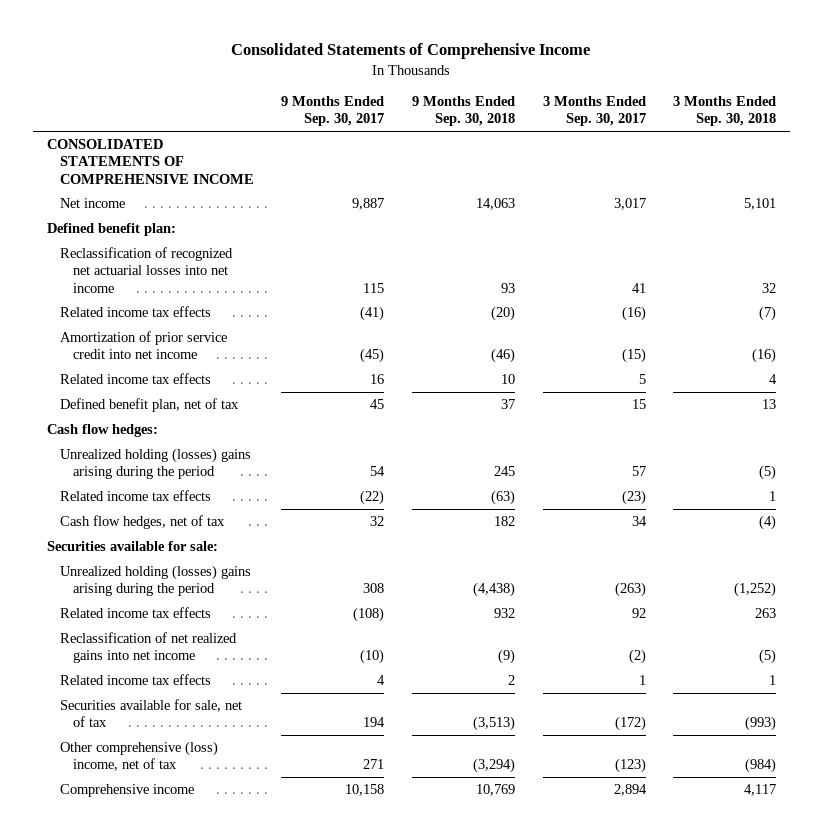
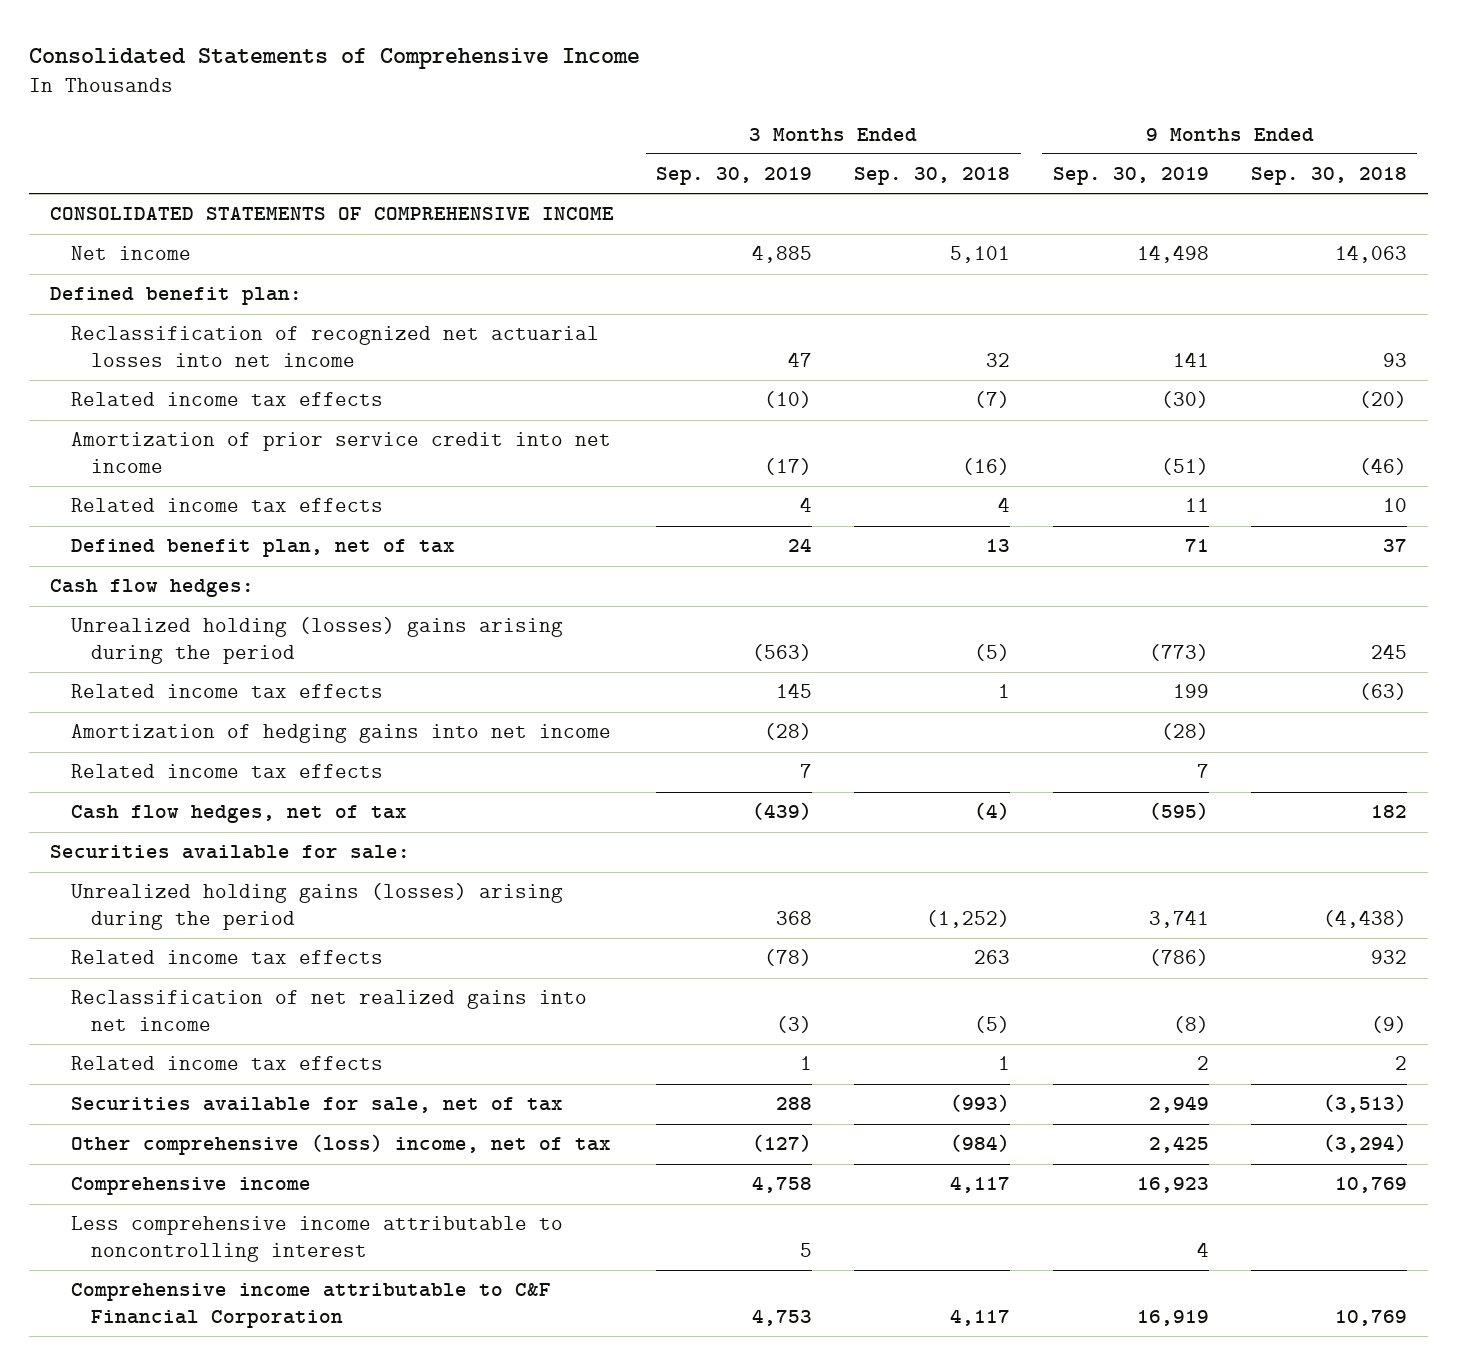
[281,96,385,127] 9 Months Ended Sep. 30, 2017 -> none
[542,96,646,127] 3 Months Ended Sep. 30, 2017 -> none
none -> [656,167,813,186] Sep. 30, 2019
none -> [1052,167,1209,186] Sep. 30, 2019
none -> [70,724,611,744] Amortization of hedging gains into net income
none -> [70,764,383,779] Related income tax effects
[59,565,251,597] Unrealized holding (losses) gains arising during the period -> [70,883,563,930] Unrealized holding gains (losses) arising during the period
none -> [70,1216,563,1262] Less comprehensive income attributable to noncontrolling interest
none -> [70,1283,551,1328] Comprehensive income attributable to C&F Financial Corporation

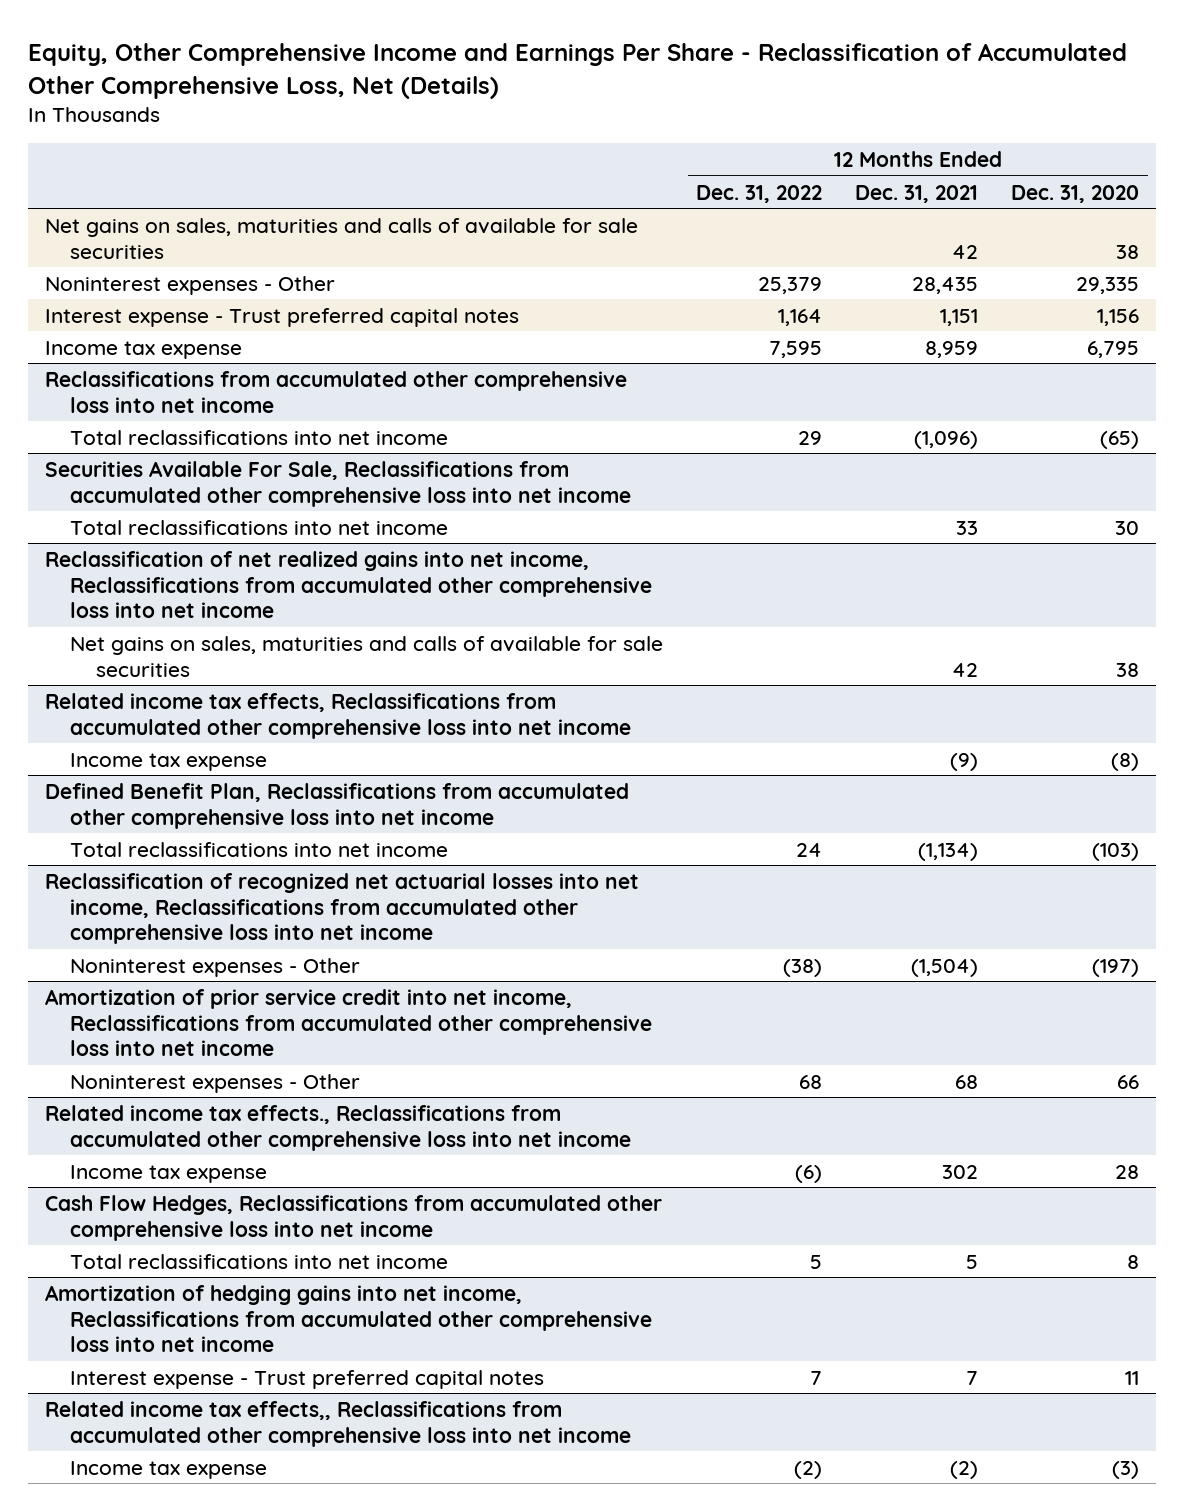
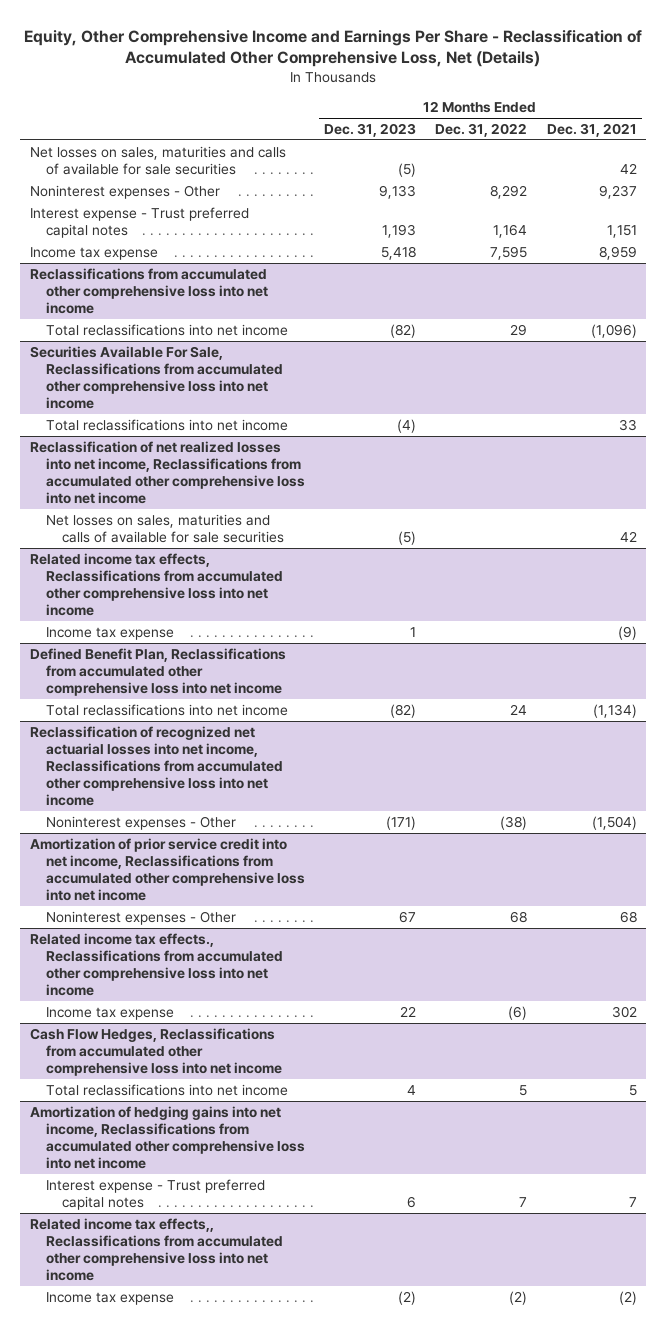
[1011,184,1140,203] Dec. 31, 2020 -> none
none -> [323,122,416,137] Dec. 31, 2023
[44,217,638,259] Net gains on sales, maturities and calls of available for sale securities -> [29,145,286,175] Net losses on sales, maturities and calls of available for sale securities
[758,276,823,294] 25,379 -> [490,184,528,199] 8,292
[912,276,979,294] 28,435 -> [598,184,637,199] 9,237
[44,550,653,619] Reclassification of net realized gains into net income, Reclassifications from accumulated other comprehensive loss into net income -> [29,440,305,505] Reclassification of net realized losses into net income, Reclassifications from accumulated other comprehensive loss into net income
[70,635,664,677] Net gains on sales, maturities and calls of available for sale securities -> [45,513,284,543] Net losses on sales, maturities and calls of available for sale securities

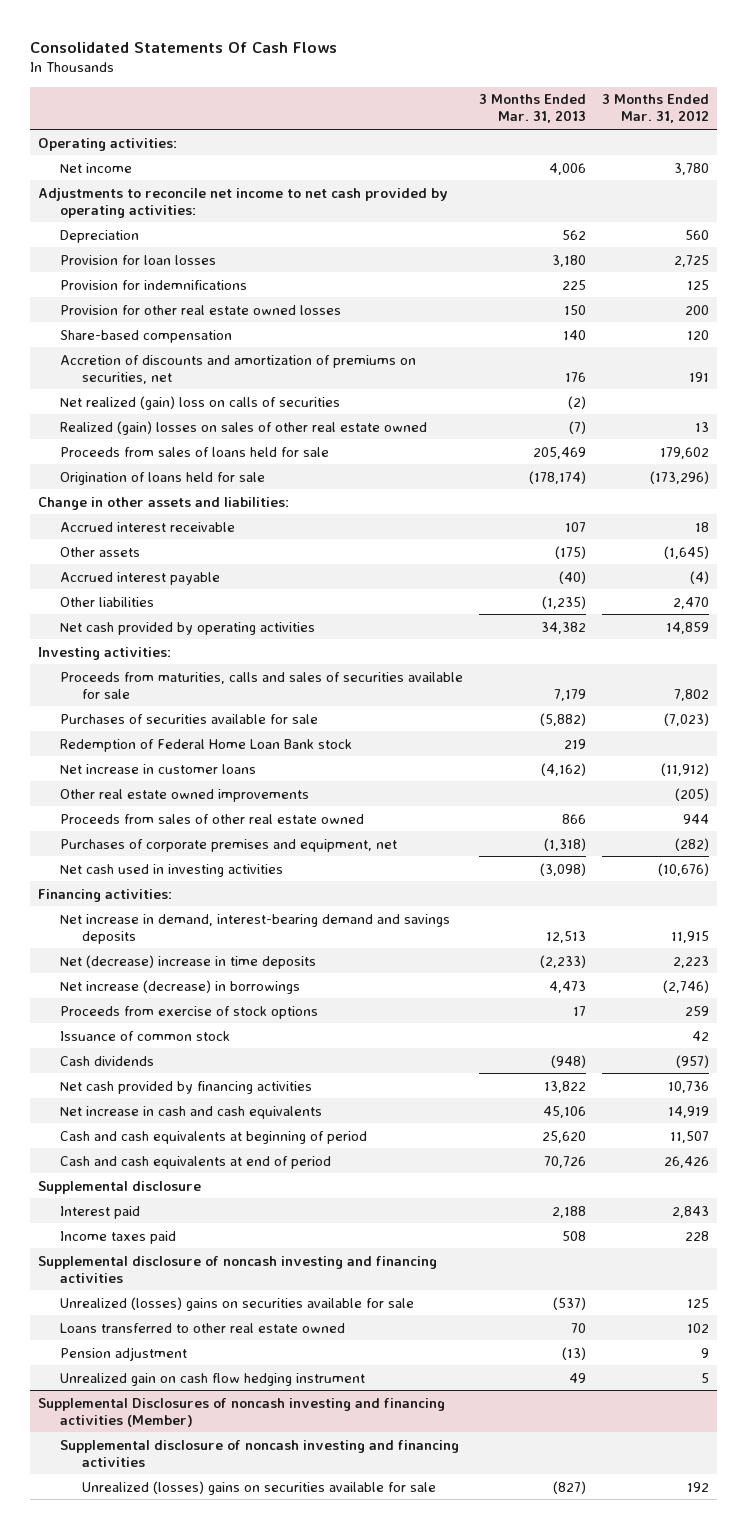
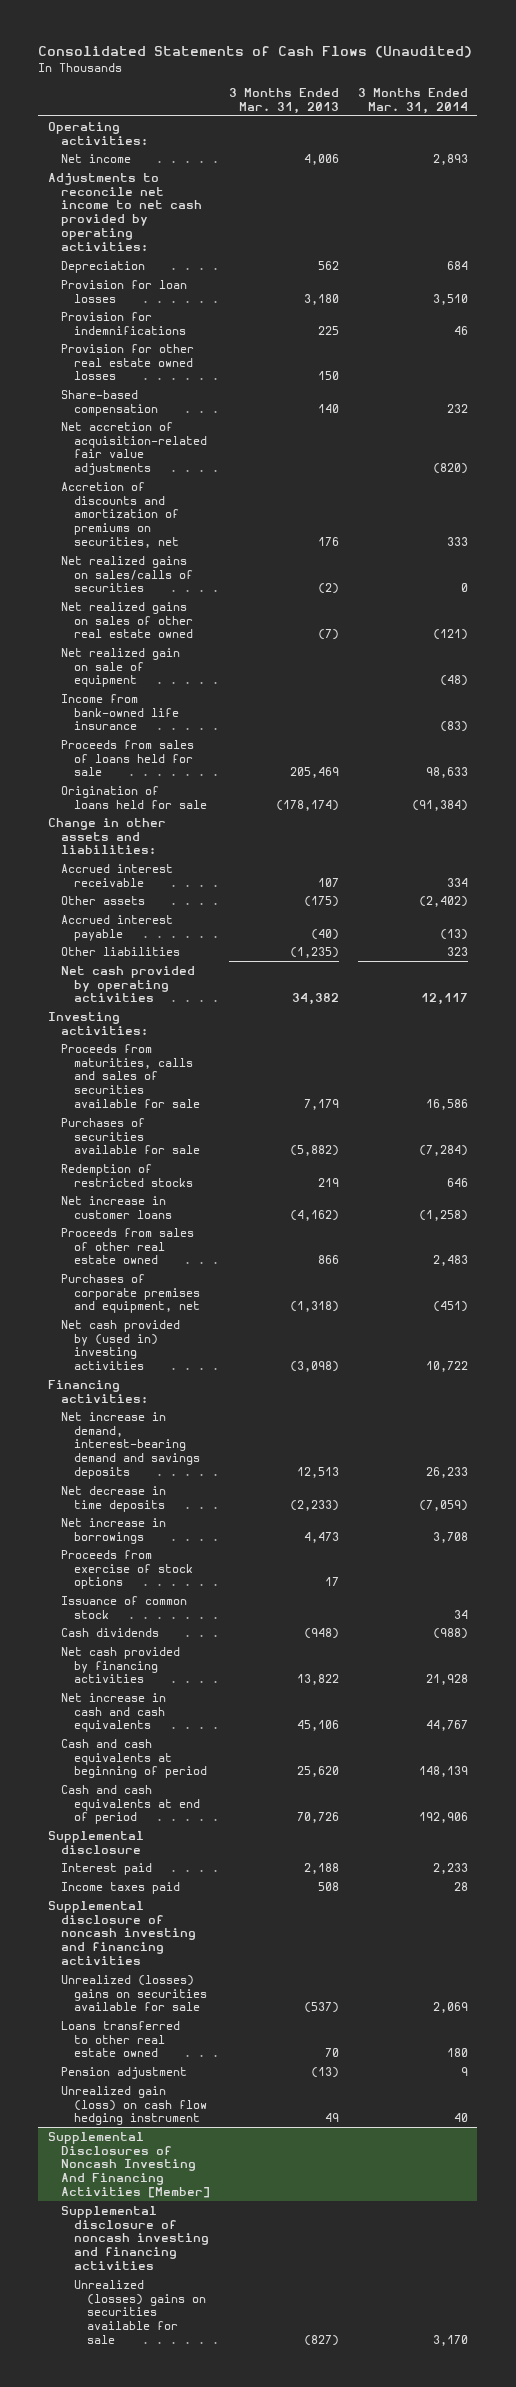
[30,41,338,53] Consolidated Statements Of Cash Flows -> [38,46,473,59] Consolidated Statements of Cash Flows (Unaudited)
[601,94,709,124] 3 Months Ended Mar. 31, 2012 -> none
none -> [357,87,468,114] 3 Months Ended Mar. 31, 2014
none -> [60,421,207,476] Net accretion of acquisition-related fair value adjustments
[60,395,341,410] Net realized (gain) loss on calls of securities -> [60,555,193,593] Net realized gains on sales/calls of securities
[60,420,428,435] Realized (gain) losses on sales of other real estate owned -> [60,601,193,639] Net realized gains on sales of other real estate owned
none -> [60,647,180,688] Net realized gain on sale of equipment
none -> [60,693,179,731] Income from bank-owned life insurance
[60,738,353,752] Redemption of Federal Home Loan Bank stock -> [60,1163,193,1187] Redemption of restricted stocks
[60,788,310,802] Other real estate owned improvements -> none
[60,863,284,877] Net cash used in investing activities -> [60,1319,180,1371] Net cash provided by (used in) investing activities
[60,954,317,969] Net (decrease) increase in time deposits -> [60,1485,166,1512] Net decrease in time deposits
[60,979,301,994] Net increase (decrease) in borrowings -> [60,1517,166,1544] Net increase in borrowings
[60,1372,366,1386] Unrealized gain on cash flow hedging instrument -> [60,2085,207,2126] Unrealized gain (loss) on cash flow hedging instrument
[38,1397,446,1427] Supplemental Disclosures of noncash investing and financing activities (Member) -> [47,2131,210,2198] Supplemental Disclosures of Noncash Investing And Financing Activities [Member]

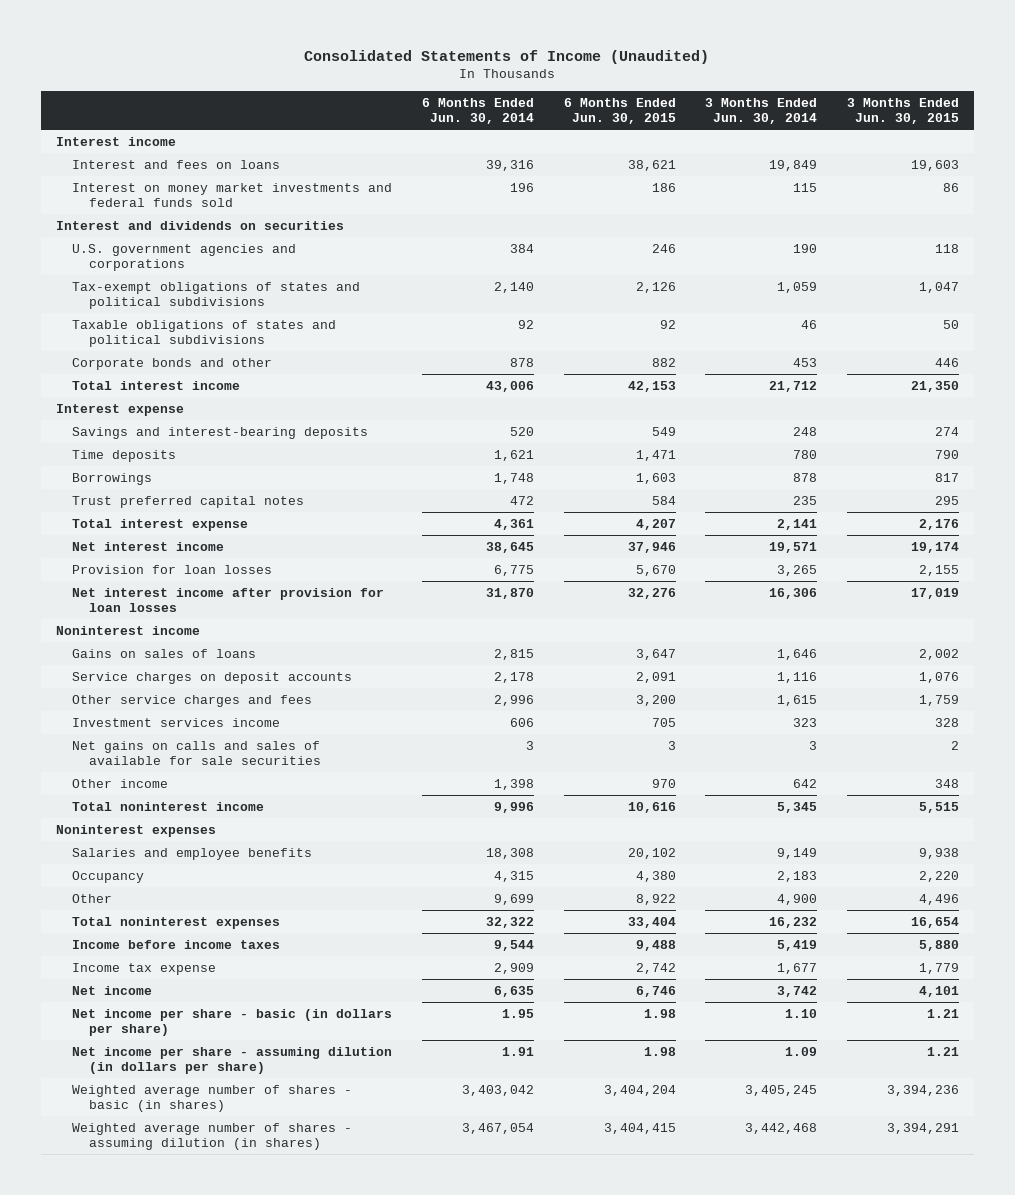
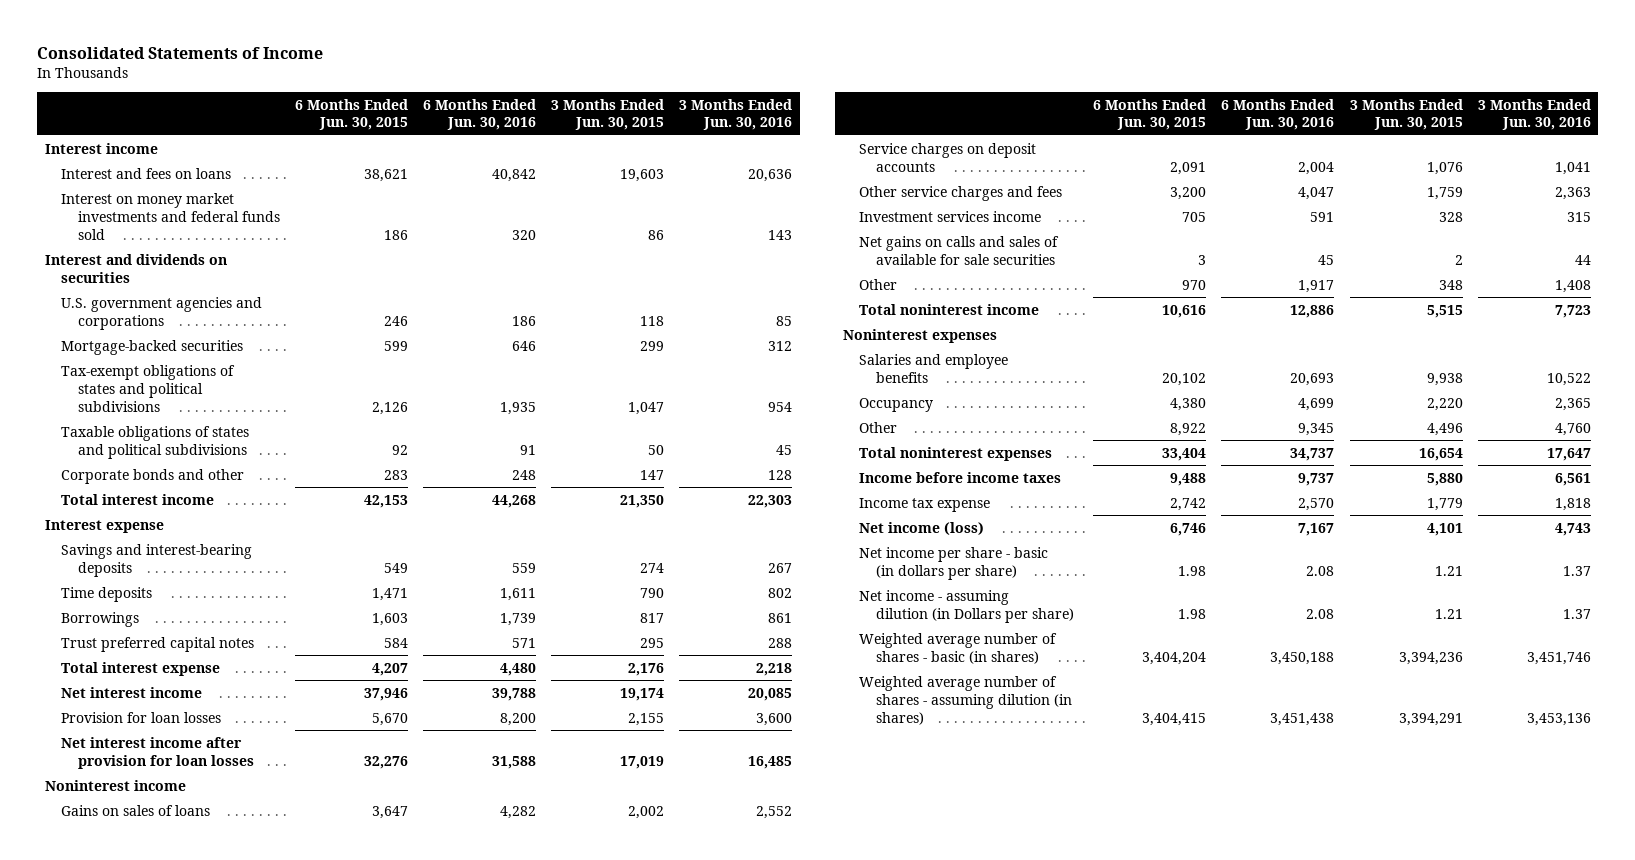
[304,49,710,64] Consolidated Statements of Income (Unaudited) -> [36,46,323,59] Consolidated Statements of Income
[421,97,534,124] 6 Months Ended Jun. 30, 2014 -> none
[705,97,818,124] 3 Months Ended Jun. 30, 2014 -> none
none -> [423,98,537,131] 6 Months Ended Jun. 30, 2016
none -> [679,98,793,131] 3 Months Ended Jun. 30, 2016
none -> [61,339,244,355] Mortgage-backed securities
[651,357,676,367] 882 -> [383,469,408,480] 283
[934,357,959,367] 446 -> [640,469,665,480] 147
[72,778,169,788] Other income -> [859,278,898,290] Other
[72,985,153,995] Net income -> [859,521,985,535] Net income (loss)
[72,1046,393,1074] Net income per share - assuming dilution (in dollars per share) -> [859,589,1074,623] Net income - assuming dilution (in Dollars per share)

